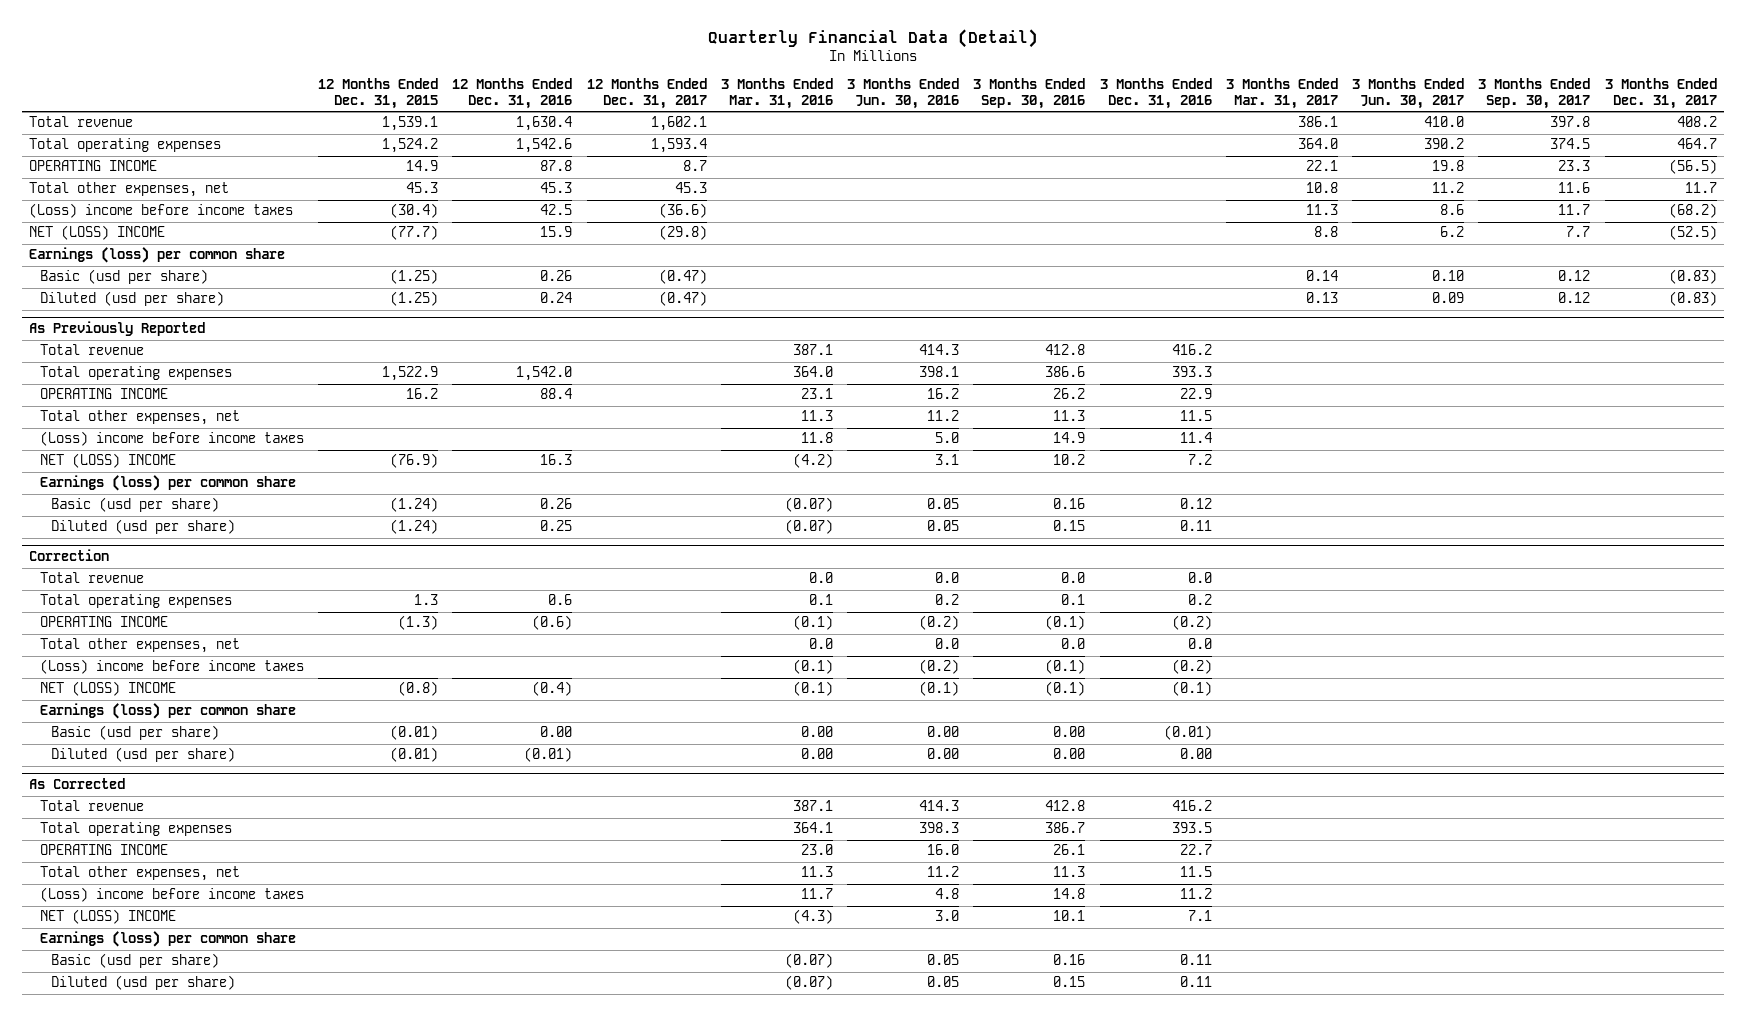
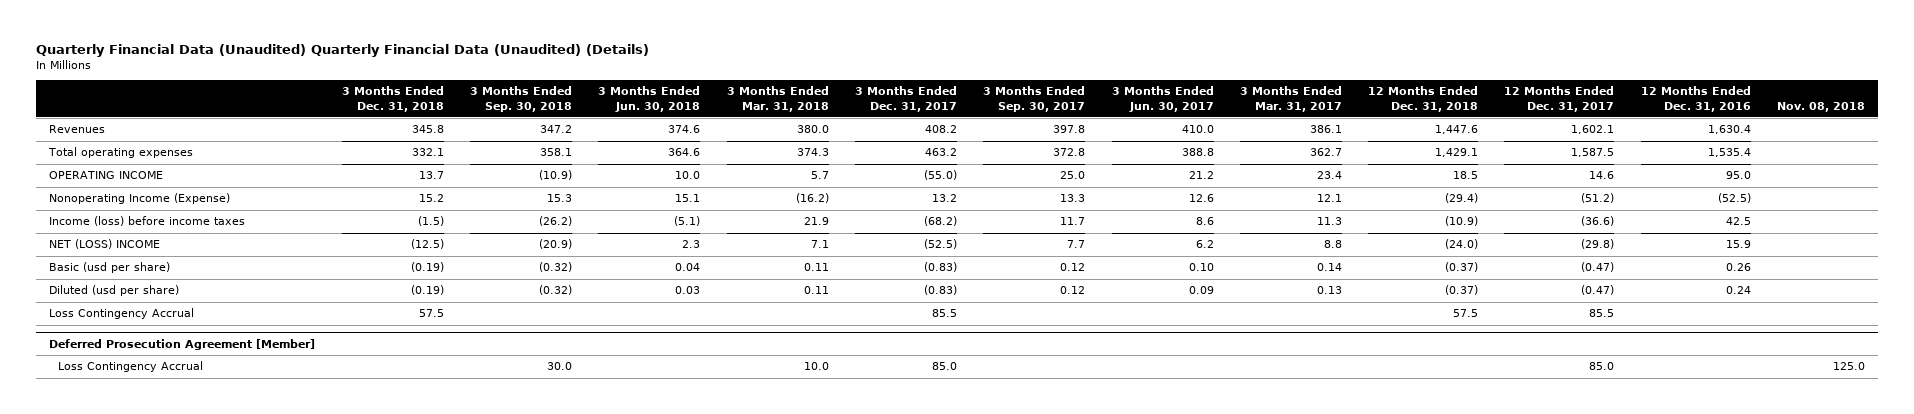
[707,28,1038,48] Quarterly Financial Data (Detail) -> [36,43,650,57] Quarterly Financial Data (Unaudited) Quarterly Financial Data (Unaudited) (Details)
[318,78,439,110] 12 Months Ended Dec. 31, 2015 -> none
[720,78,833,110] 3 Months Ended Mar. 31, 2016 -> none
[847,78,960,110] 3 Months Ended Jun. 30, 2016 -> none
[973,78,1086,110] 3 Months Ended Sep. 30, 2016 -> none
[1099,78,1212,110] 3 Months Ended Dec. 31, 2016 -> none
none -> [341,86,444,112] 3 Months Ended Dec. 31, 2018
none -> [469,86,572,112] 3 Months Ended Sep. 30, 2018
none -> [598,86,701,112] 3 Months Ended Jun. 30, 2018
none -> [726,86,829,112] 3 Months Ended Mar. 31, 2018
none -> [1368,86,1479,112] 12 Months Ended Dec. 31, 2018
none -> [1777,101,1866,112] Nov. 08, 2018
[29,182,230,198] Total other expenses, net -> none
[29,116,134,128] Total revenue -> [49,125,106,134] Revenues
[516,138,573,154] 1,542.6 -> [1707,148,1751,158] 1,535.4
[650,138,707,154] 1,593.4 -> [1571,148,1615,158] 1,587.5
[1297,138,1338,150] 364.0 -> [1309,148,1342,157] 362.7
[1424,138,1465,150] 390.2 -> [1181,148,1214,157] 388.8
[1550,138,1591,150] 374.5 -> [1053,148,1086,157] 372.8
[1676,138,1717,150] 464.7 -> [924,148,957,157] 463.2
[540,160,573,172] 87.8 -> [1725,171,1751,180] 95.0
[682,160,707,172] 8.7 -> [1589,171,1615,180] 14.6
[1305,160,1338,172] 22.1 -> [1316,171,1342,180] 23.4
[1432,160,1465,172] 19.8 -> [1188,171,1214,180] 21.2
[1558,160,1591,172] 23.3 -> [1060,171,1086,180] 25.0
[1668,159,1717,175] (56.5) -> [923,170,957,181] (55.0)
none -> [49,193,231,205] Nonoperating Income (Expense)
[29,203,294,219] (Loss) income before income taxes -> [49,216,246,227] Income (loss) before income taxes
[29,247,286,264] Earnings (loss) per common share -> none
[29,321,206,337] As Previously Reported -> none
[40,344,145,356] Total revenue -> none
[40,366,233,381] Total operating expenses -> none
[40,388,169,400] OPERATING INCOME -> none
[40,410,241,426] Total other expenses, net -> none
[40,431,305,447] (Loss) income before income taxes -> none
[40,453,177,469] NET (LOSS) INCOME -> none
[40,475,297,492] Earnings (loss) per common share -> none
[51,497,220,513] Basic (usd per share) -> none
[51,519,236,535] Diluted (usd per share) -> none
[29,549,110,562] Correction -> none
[40,572,145,584] Total revenue -> none
[40,594,233,609] Total operating expenses -> none
[40,616,169,628] OPERATING INCOME -> none
[40,638,241,654] Total other expenses, net -> none
[40,659,305,675] (Loss) income before income taxes -> none
[40,681,177,697] NET (LOSS) INCOME -> none
[40,703,297,720] Earnings (loss) per common share -> none
[51,725,220,741] Basic (usd per share) -> none
[51,747,236,763] Diluted (usd per share) -> none
[29,778,126,790] As Corrected -> none
[40,800,145,812] Total revenue -> none
[40,822,233,837] Total operating expenses -> none
[40,844,169,856] OPERATING INCOME -> none
[40,866,241,882] Total other expenses, net -> none
[40,887,305,903] (Loss) income before income taxes -> none
[40,909,177,925] NET (LOSS) INCOME -> none
[40,931,297,948] Earnings (loss) per common share -> none
[51,953,220,969] Basic (usd per share) -> none
[51,975,236,991] Diluted (usd per share) -> none
none -> [49,308,195,320] Loss Contingency Accrual
none -> [49,338,316,350] Deferred Prosecution Agreement [Member]
none -> [58,361,204,373] Loss Contingency Accrual

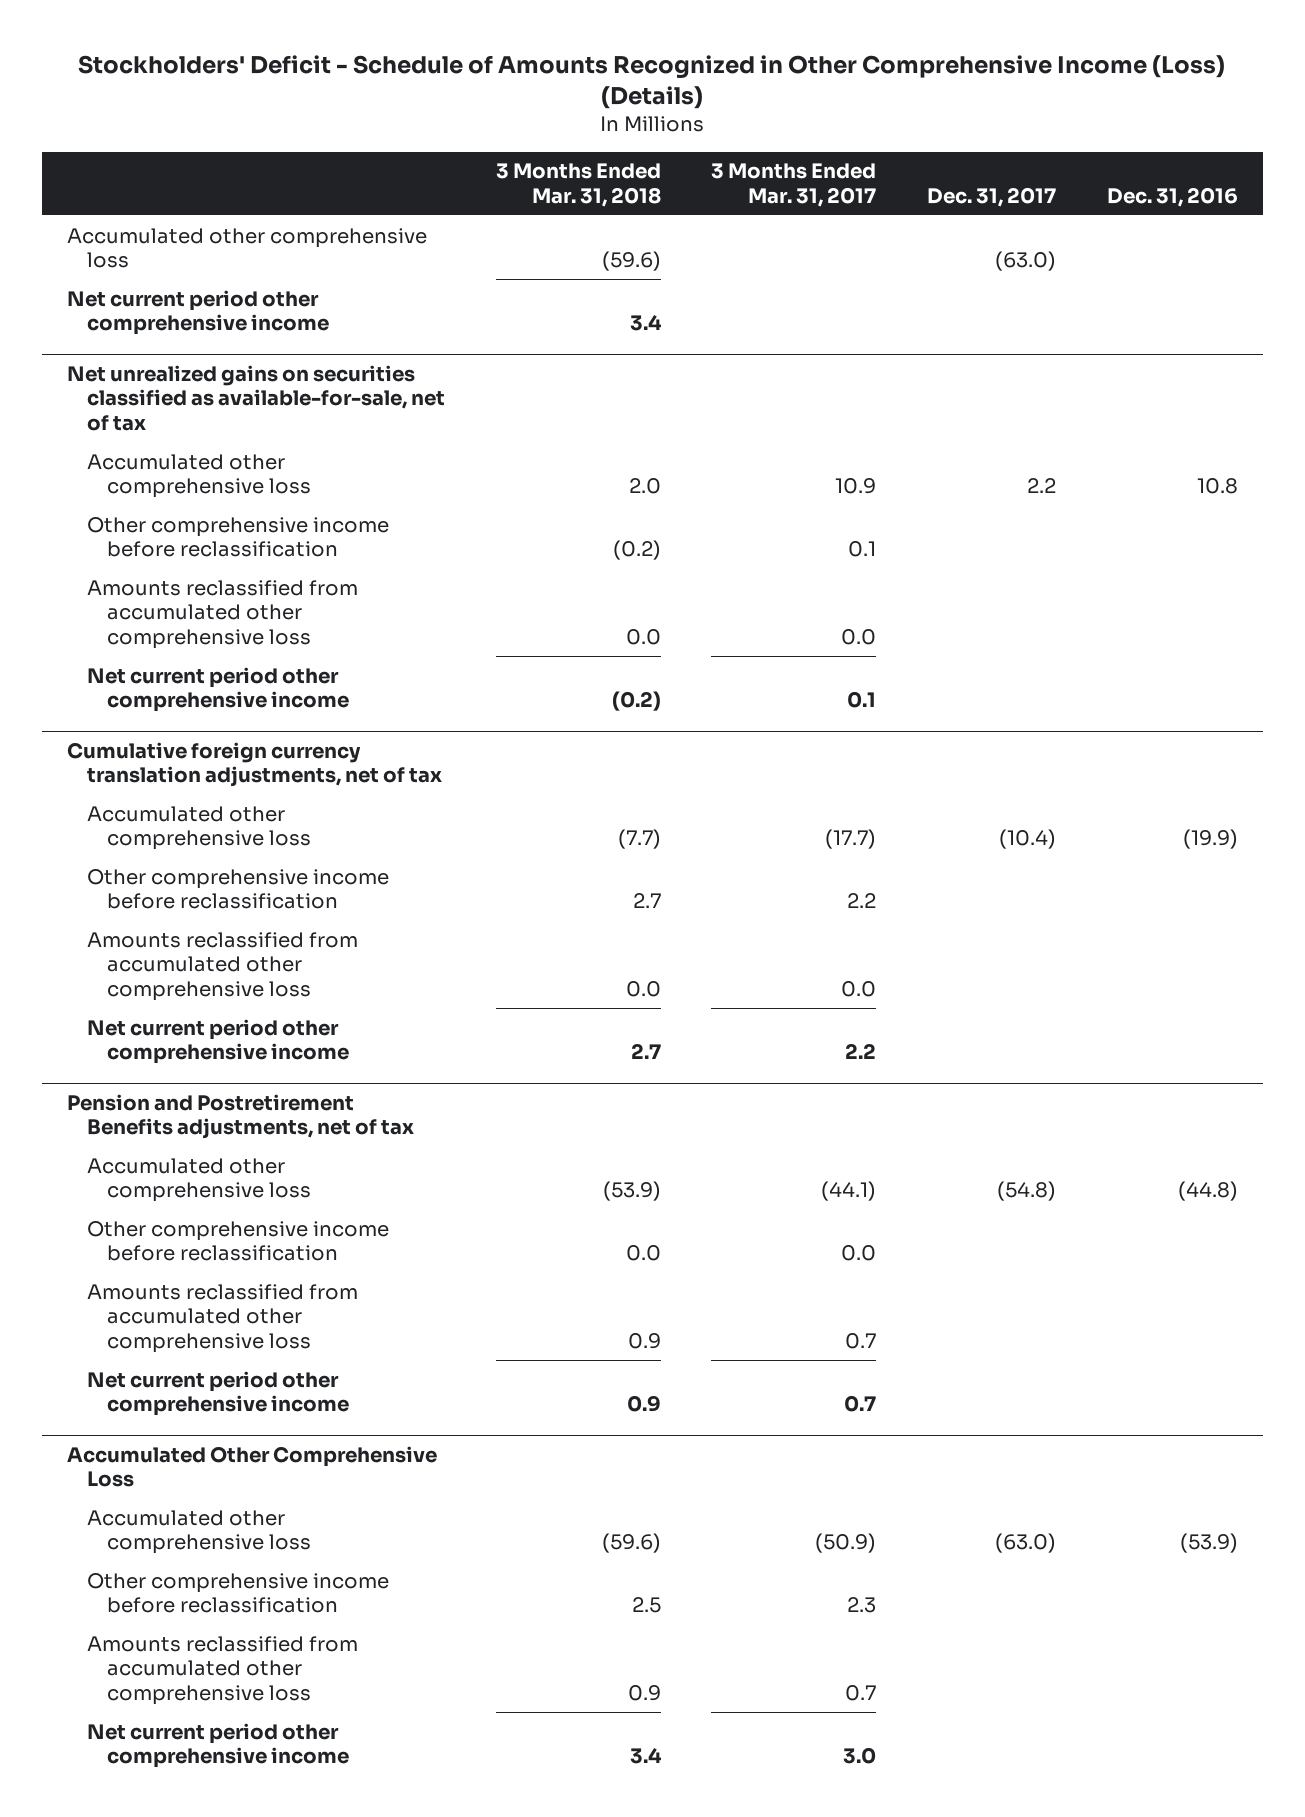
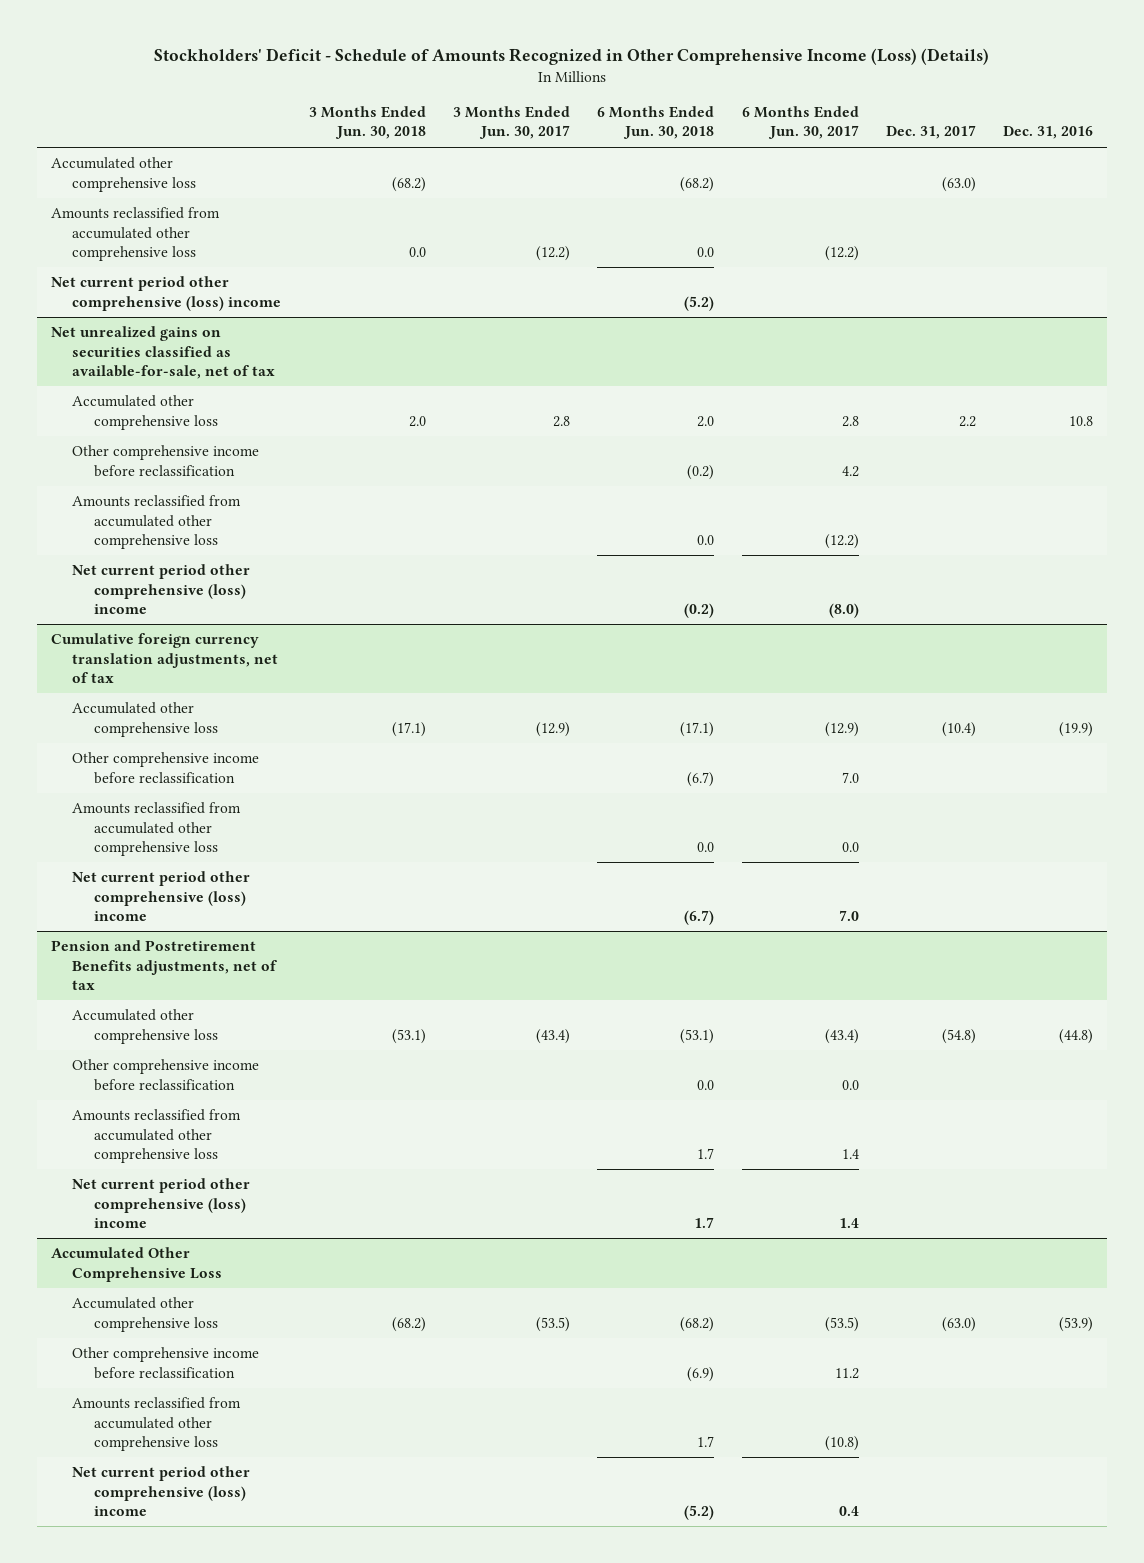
[495,163,661,207] 3 Months Ended Mar. 31, 2018 -> none
[711,163,877,207] 3 Months Ended Mar. 31, 2017 -> none
none -> [308,106,426,140] 3 Months Ended Jun. 30, 2018
none -> [453,106,571,140] 3 Months Ended Jun. 30, 2017
none -> [597,106,715,140] 6 Months Ended Jun. 30, 2018
none -> [741,106,859,140] 6 Months Ended Jun. 30, 2017
none -> [50,207,220,261] Amounts reclassified from accumulated other comprehensive loss
[66,289,329,336] Net current period other comprehensive income -> [50,276,282,311] Net current period other comprehensive (loss) income
[86,666,350,713] Net current period other comprehensive income -> [72,564,251,614] Net current period other comprehensive (loss) income
[86,1018,350,1065] Net current period other comprehensive income -> [72,871,251,921] Net current period other comprehensive (loss) income
[86,1370,350,1417] Net current period other comprehensive income -> [72,1178,251,1228] Net current period other comprehensive (loss) income
[86,1722,350,1769] Net current period other comprehensive income -> [72,1466,251,1516] Net current period other comprehensive (loss) income

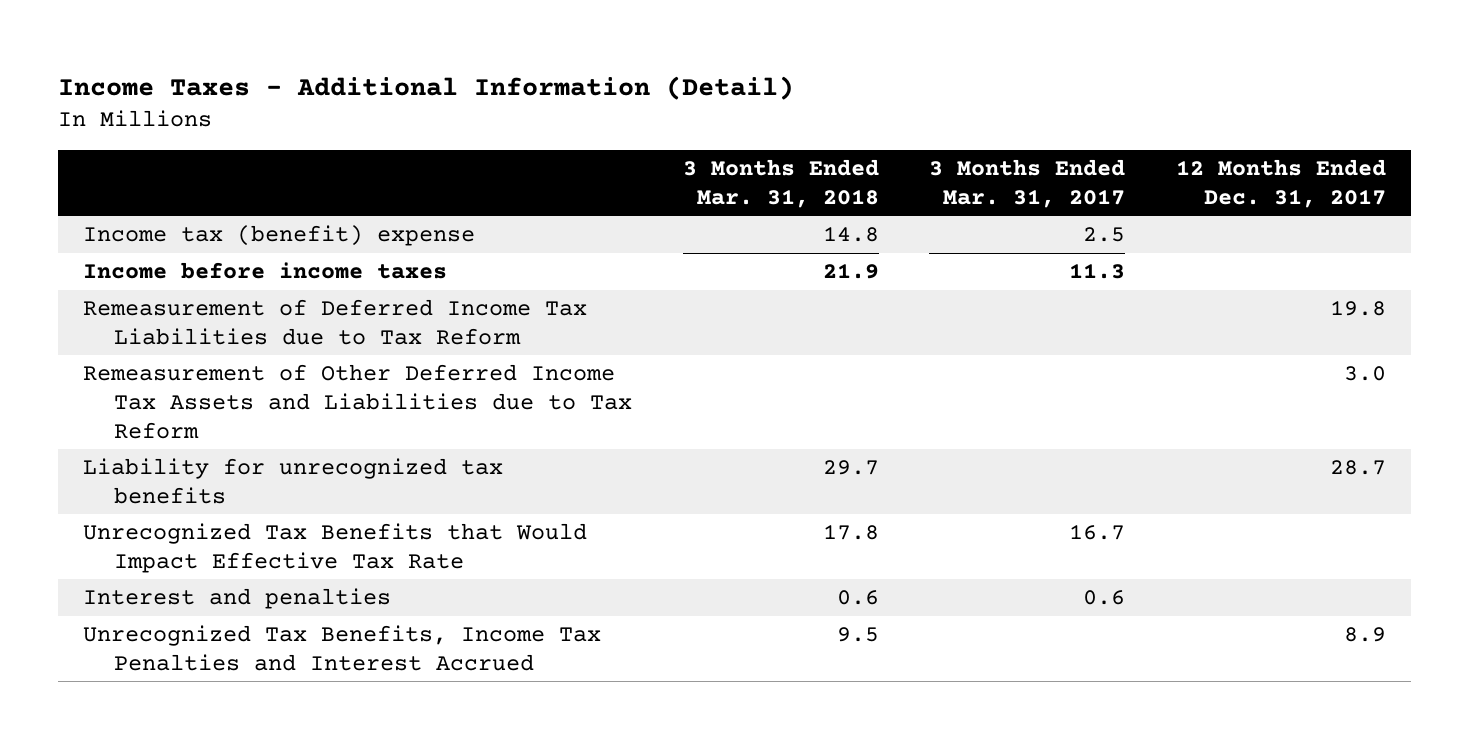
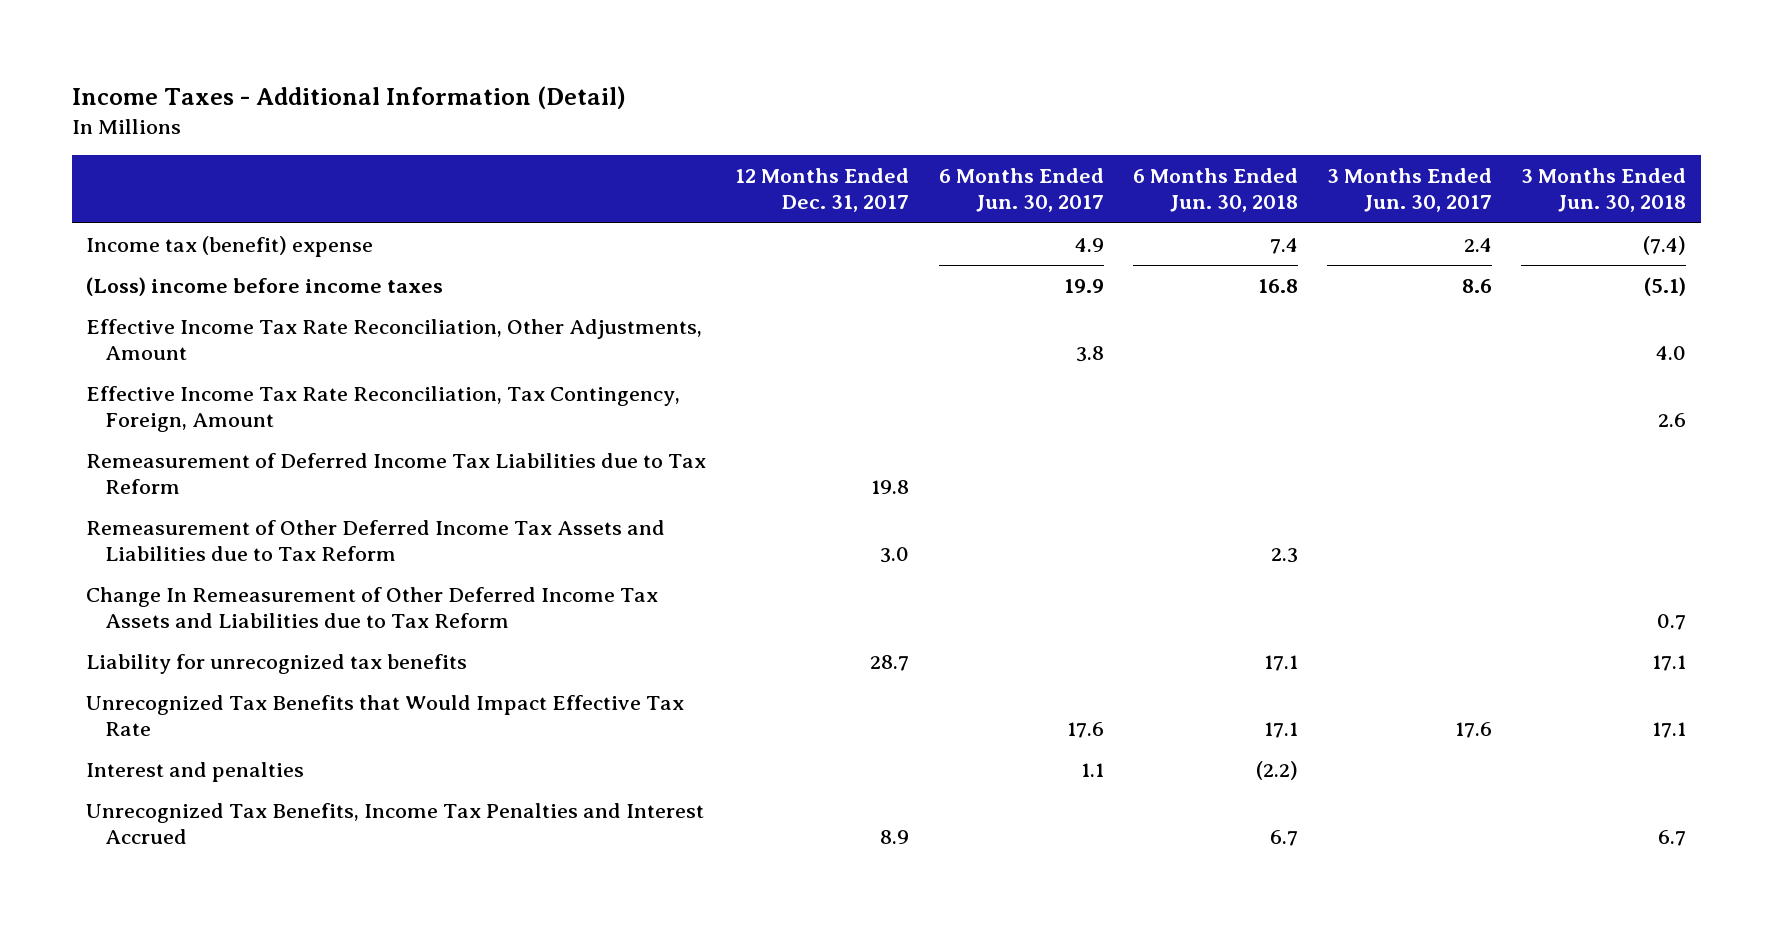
[682,159,879,208] 3 Months Ended Mar. 31, 2018 -> none
[929,159,1126,208] 3 Months Ended Mar. 31, 2017 -> none
none -> [938,168,1104,213] 6 Months Ended Jun. 30, 2017
none -> [1132,168,1298,213] 6 Months Ended Jun. 30, 2018
none -> [1326,168,1492,213] 3 Months Ended Jun. 30, 2017
none -> [1520,168,1686,213] 3 Months Ended Jun. 30, 2018
[83,262,448,280] Income before income taxes -> [86,276,444,296] (Loss) income before income taxes
none -> [86,318,703,361] Effective Income Tax Rate Reconciliation, Other Adjustments, Amount
none -> [86,385,681,433] Effective Income Tax Rate Reconciliation, Tax Contingency, Foreign, Amount
none -> [86,586,659,629] Change In Remeasurement of Other Deferred Income Tax Assets and Liabilities due to Tax Reform

